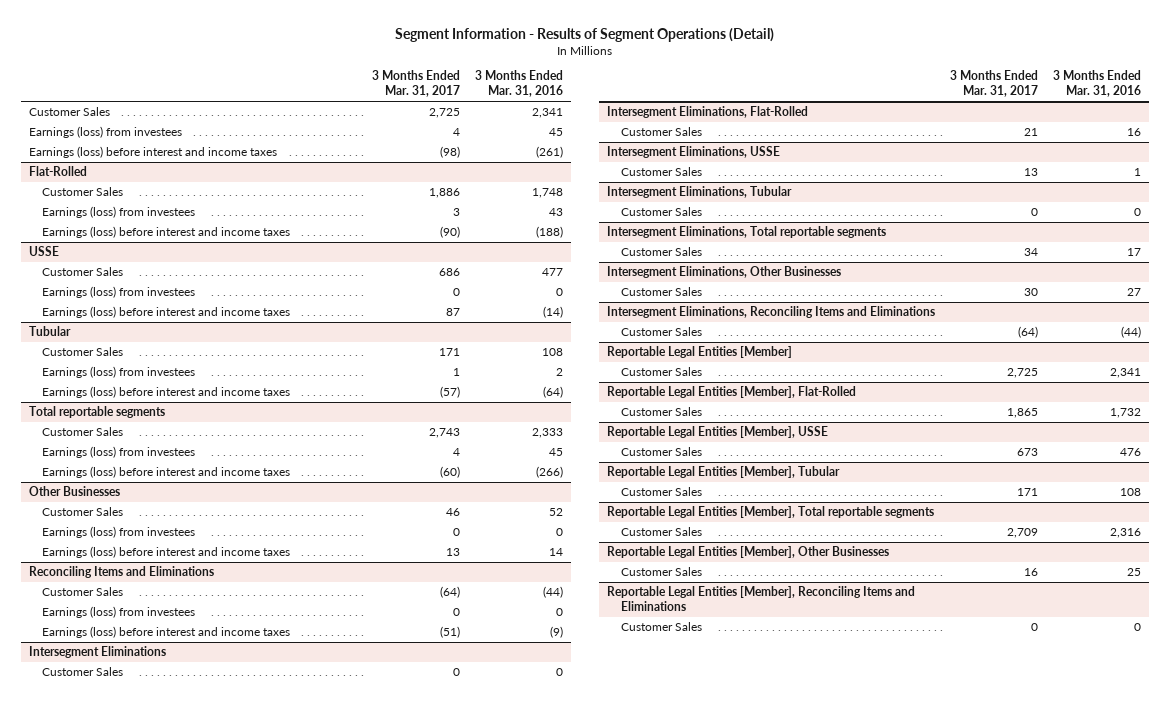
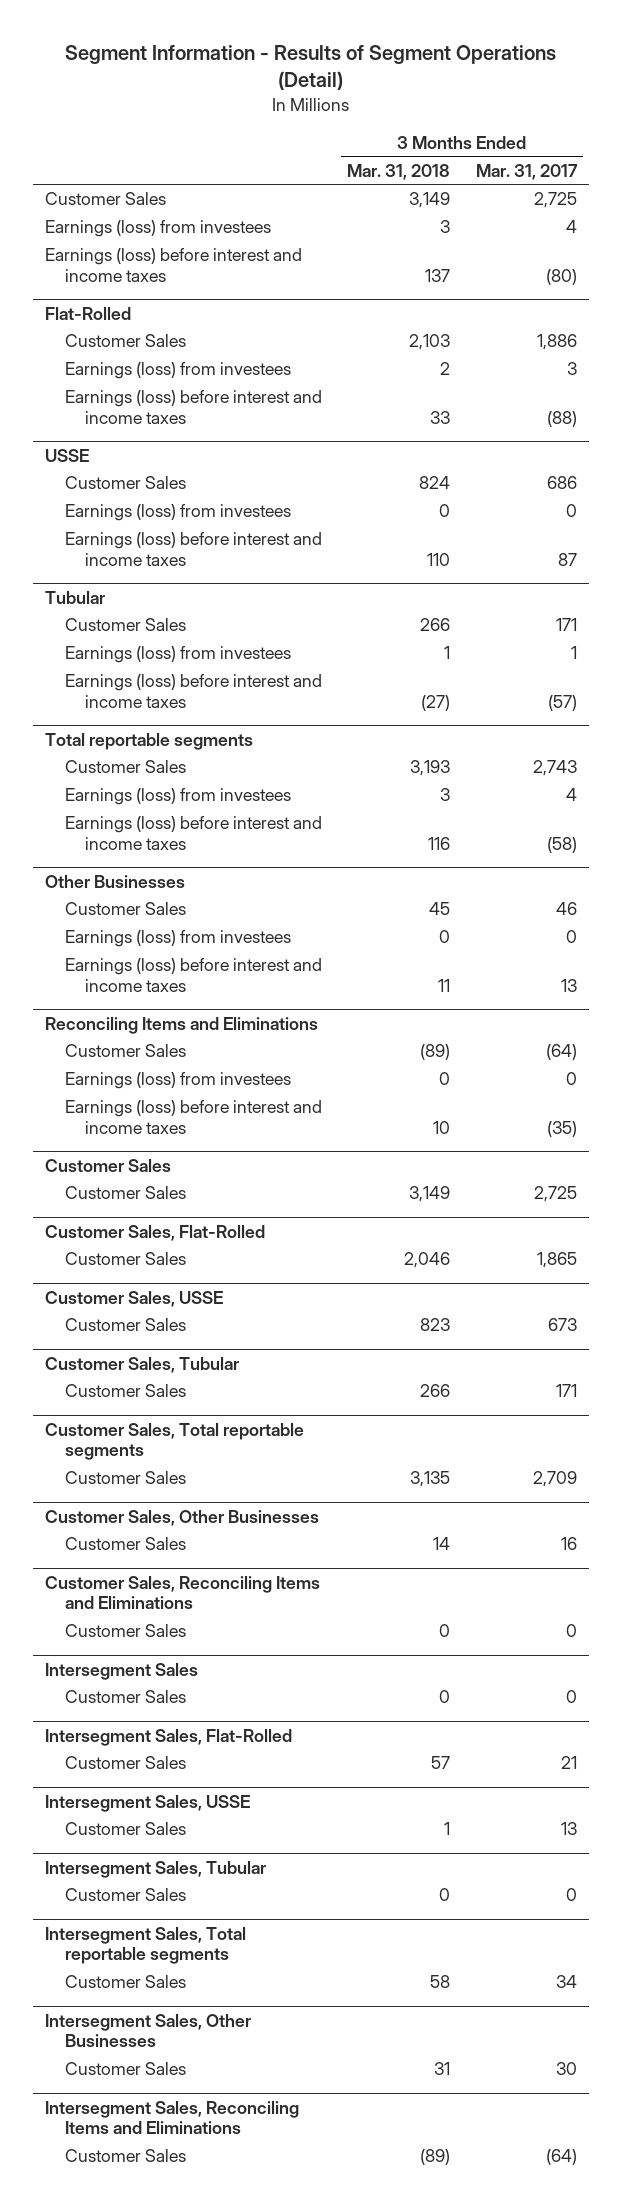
[474,70,563,98] 3 Months Ended Mar. 31, 2016 -> none
none -> [347,163,451,180] Mar. 31, 2018
[439,146,460,159] (98) -> [545,268,577,285] (80)
[439,226,460,239] (90) -> [546,410,577,427] (88)
[439,466,460,479] (60) -> [546,836,577,853] (58)
[28,646,166,659] Intersegment Eliminations -> none
[42,667,124,677] Customer Sales -> none
[607,106,809,119] Intersegment Eliminations, Flat-Rolled -> none
[620,127,702,137] Customer Sales -> none
[607,146,781,159] Intersegment Eliminations, USSE -> none
[620,167,702,177] Customer Sales -> none
[607,186,793,199] Intersegment Eliminations, Tubular -> none
[620,207,702,217] Customer Sales -> none
[607,226,887,239] Intersegment Eliminations, Total reportable segments -> none
[620,247,702,257] Customer Sales -> none
[607,266,842,279] Intersegment Eliminations, Other Businesses -> none
[620,287,702,297] Customer Sales -> none
[607,306,936,319] Intersegment Eliminations, Reconciling Items and Eliminations -> none
[620,327,702,337] Customer Sales -> none
[439,626,460,639] (51) -> [546,1120,577,1137] (35)
[607,346,793,359] Reportable Legal Entities [Member] -> [45,1158,172,1172] Customer Sales
[607,386,857,399] Reportable Legal Entities [Member], Flat-Rolled -> none
none -> [45,1224,266,1241] Customer Sales, Flat-Rolled
[607,426,829,439] Reportable Legal Entities [Member], USSE -> none
none -> [45,1290,224,1307] Customer Sales, USSE
[607,466,841,479] Reportable Legal Entities [Member], Tubular -> none
none -> [45,1356,240,1373] Customer Sales, Tubular
[607,506,935,519] Reportable Legal Entities [Member], Total reportable segments -> none
none -> [45,1422,305,1460] Customer Sales, Total reportable segments
[607,546,890,559] Reportable Legal Entities [Member], Other Businesses -> none
none -> [45,1509,320,1526] Customer Sales, Other Businesses
[607,586,916,612] Reportable Legal Entities [Member], Reconciling Items and Eliminations -> none
none -> [45,1575,321,1609] Customer Sales, Reconciling Items and Eliminations
none -> [45,1662,199,1680] Intersegment Sales
none -> [65,1690,187,1704] Customer Sales
none -> [45,1728,293,1746] Intersegment Sales, Flat-Rolled
none -> [65,1756,187,1770] Customer Sales
none -> [45,1794,251,1812] Intersegment Sales, USSE
none -> [65,1822,187,1836] Customer Sales
none -> [45,1860,267,1878] Intersegment Sales, Tubular
none -> [65,1888,187,1902] Customer Sales
none -> [45,1926,247,1964] Intersegment Sales, Total reportable segments
none -> [65,1975,187,1989] Customer Sales
none -> [45,2013,252,2047] Intersegment Sales, Other Businesses
none -> [65,2062,187,2076] Customer Sales
none -> [45,2100,300,2134] Intersegment Sales, Reconciling Items and Eliminations
none -> [65,2149,187,2163] Customer Sales

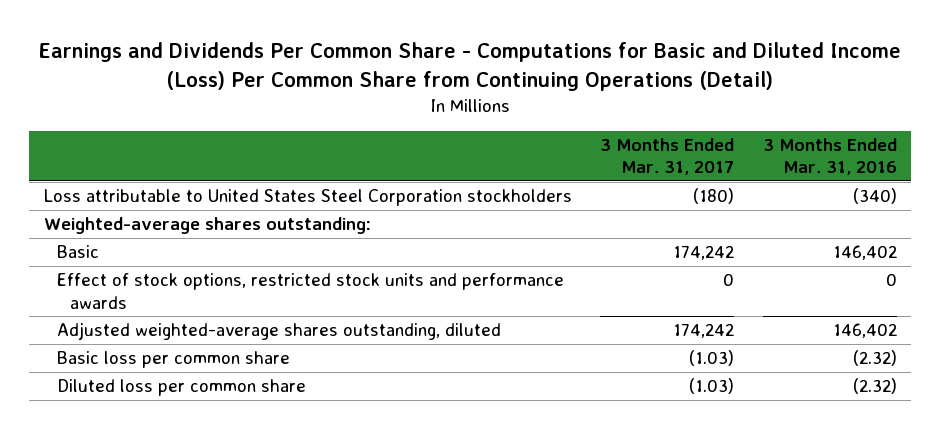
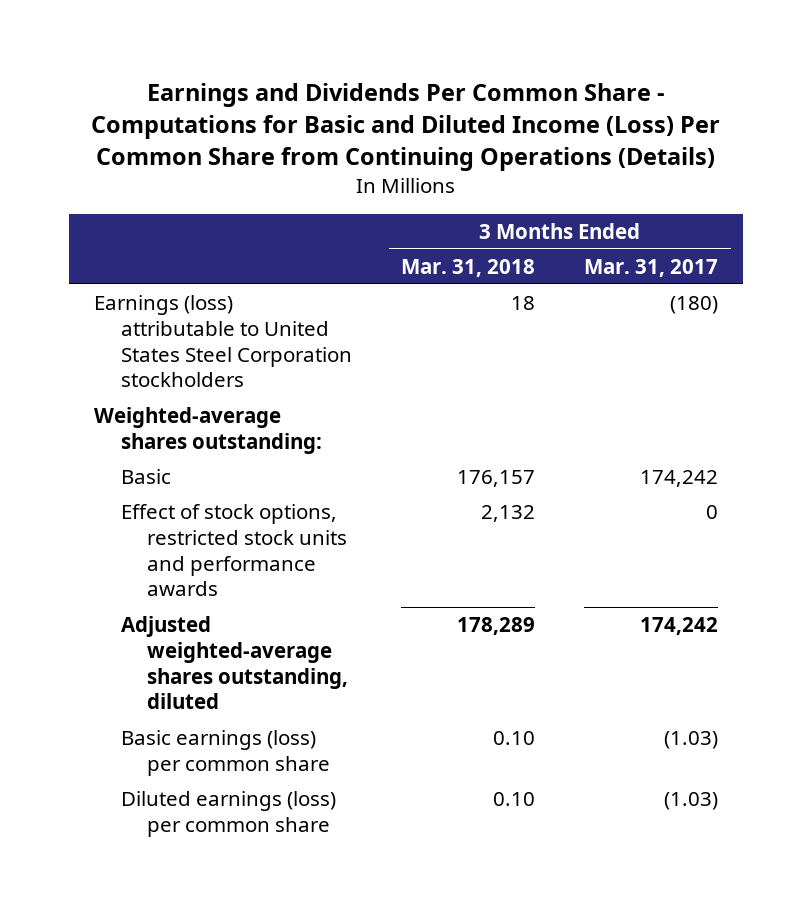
[38,42,902,92] Earnings and Dividends Per Common Share - Computations for Basic and Diluted Income (Loss) Per Common Share from Continuing Operations (Detail) -> [91,83,721,172] Earnings and Dividends Per Common Share - Computations for Basic and Diluted Income (Loss) Per Common Share from Continuing Operations (Details)
[762,138,897,176] 3 Months Ended Mar. 31, 2016 -> none
none -> [401,258,536,277] Mar. 31, 2018
[43,189,572,207] Loss attributable to United States Steel Corporation stockholders -> [94,294,352,388] Earnings (loss) attributable to United States Steel Corporation stockholders
[57,351,291,369] Basic loss per common share -> [120,729,331,776] Basic earnings (loss) per common share
[57,379,307,397] Diluted loss per common share -> [120,790,336,837] Diluted earnings (loss) per common share

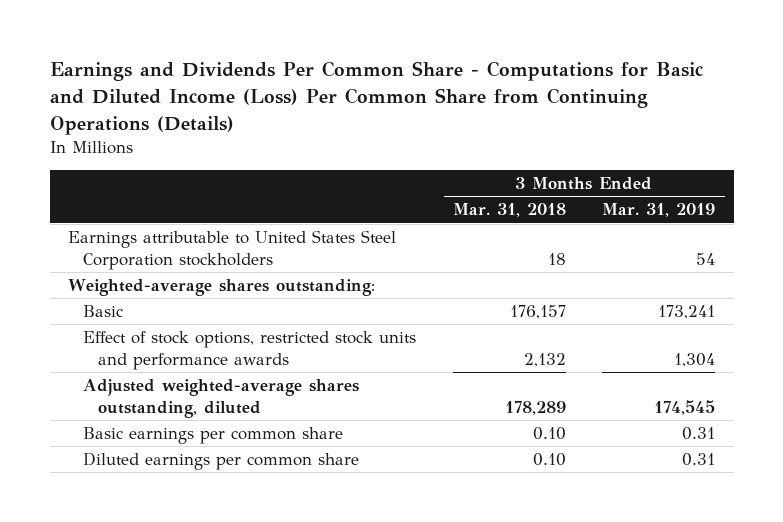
[584,258,719,277] Mar. 31, 2017 -> none
none -> [602,203,716,218] Mar. 31, 2019
[94,294,352,388] Earnings (loss) attributable to United States Steel Corporation stockholders -> [68,230,397,271] Earnings attributable to United States Steel Corporation stockholders
[120,729,331,776] Basic earnings (loss) per common share -> [82,427,343,445] Basic earnings per common share
[120,790,336,837] Diluted earnings (loss) per common share -> [82,452,359,471] Diluted earnings per common share

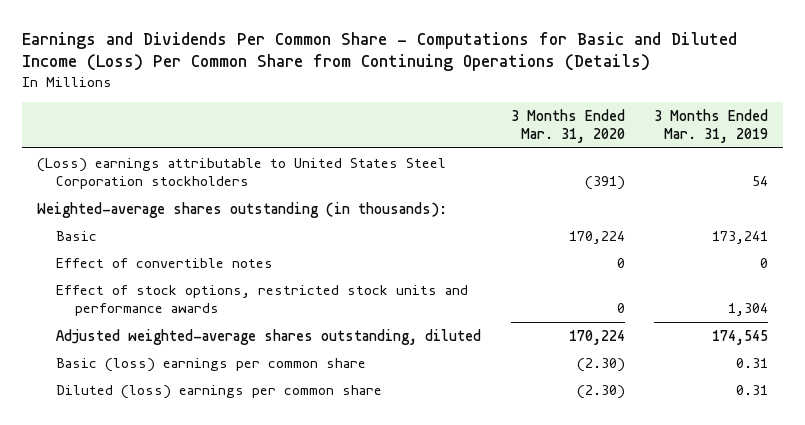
[452,203,566,218] Mar. 31, 2018 -> none
none -> [510,108,625,144] 3 Months Ended Mar. 31, 2020
[68,230,397,271] Earnings attributable to United States Steel Corporation stockholders -> [36,157,446,190] (Loss) earnings attributable to United States Steel Corporation stockholders
[68,279,376,297] Weighted-average shares outstanding: -> [36,201,447,218] Weighted-average shares outstanding (in thousands):
none -> [56,257,274,268] Effect of convertible notes
[82,427,343,445] Basic earnings per common share -> [56,357,367,372] Basic (loss) earnings per common share
[82,452,359,471] Diluted earnings per common share -> [56,384,383,399] Diluted (loss) earnings per common share

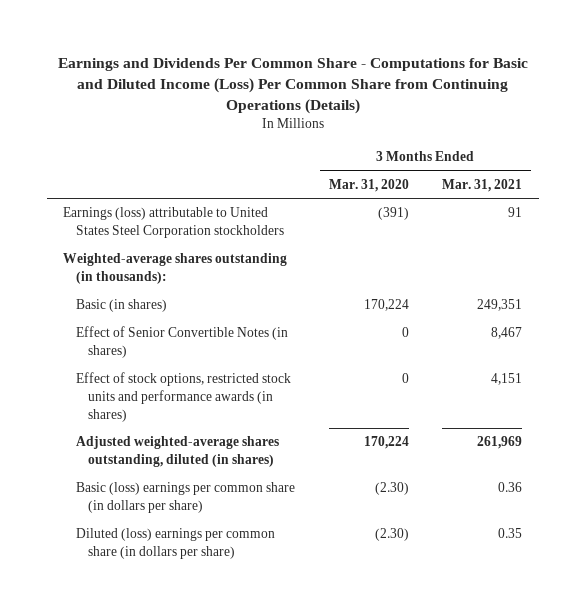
[654,108,769,144] 3 Months Ended Mar. 31, 2019 -> none
none -> [442,178,523,192] Mar. 31, 2021
[36,157,446,190] (Loss) earnings attributable to United States Steel Corporation stockholders -> [63,207,284,239] Earnings (loss) attributable to United States Steel Corporation stockholders
[56,230,98,241] Basic -> [75,299,167,313] Basic (in shares)
[56,257,274,268] Effect of convertible notes -> [75,326,288,359] Effect of Senior Convertible Notes (in shares)
[56,284,469,317] Effect of stock options, restricted stock units and performance awards -> [75,372,291,422] Effect of stock options, restricted stock units and performance awards (in shares)
[56,328,482,345] Adjusted weighted-average shares outstanding, diluted -> [75,436,279,468] Adjusted weighted-average shares outstanding, diluted (in shares)
[56,357,367,372] Basic (loss) earnings per common share -> [75,482,295,514] Basic (loss) earnings per common share (in dollars per share)
[56,384,383,399] Diluted (loss) earnings per common share -> [75,528,275,560] Diluted (loss) earnings per common share (in dollars per share)

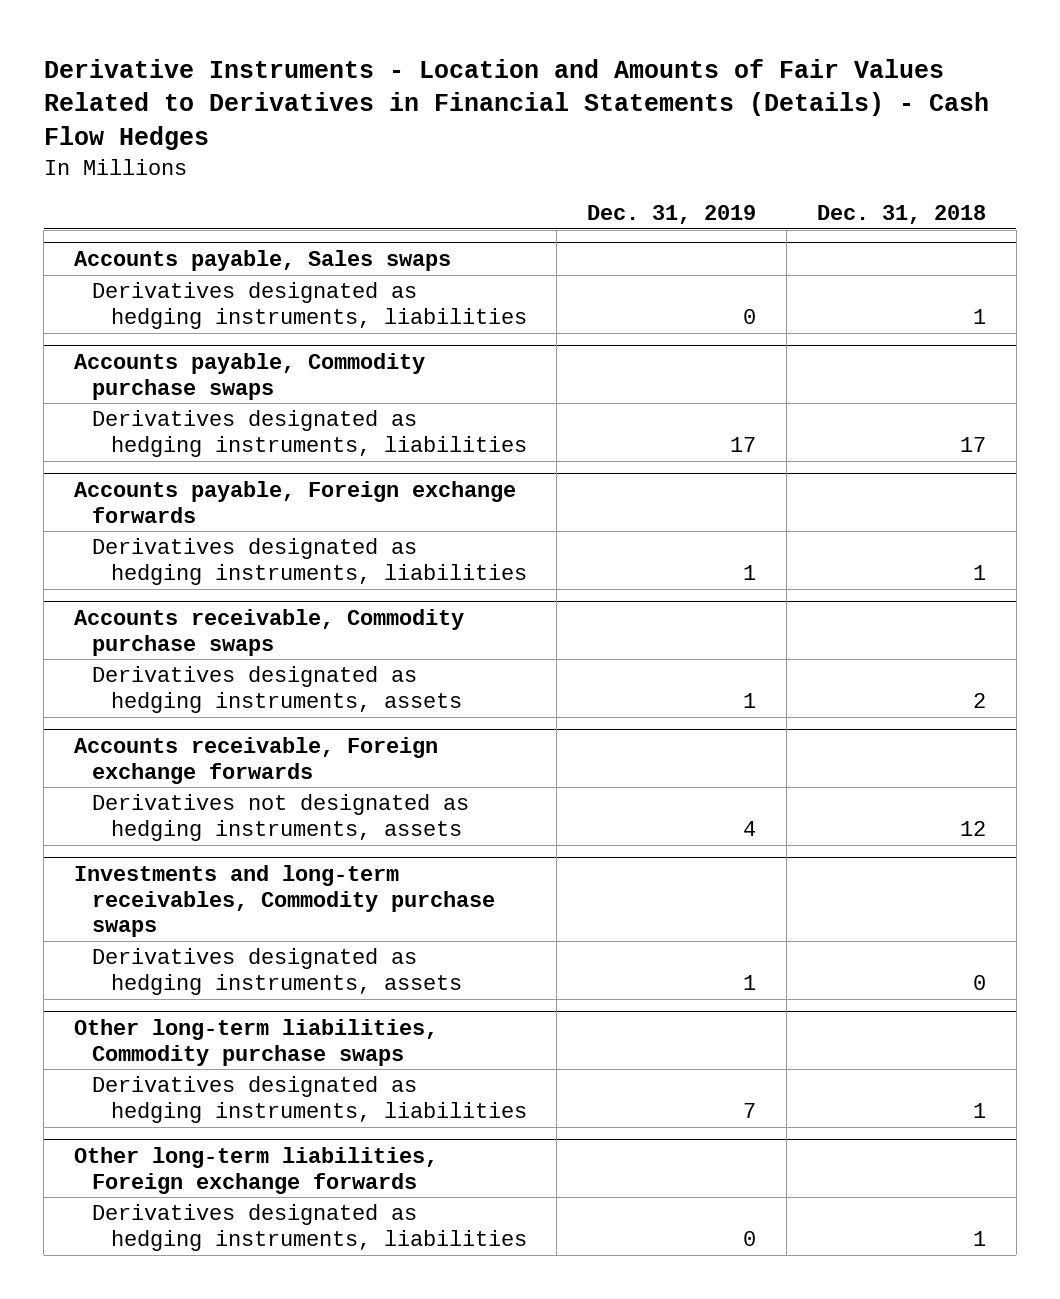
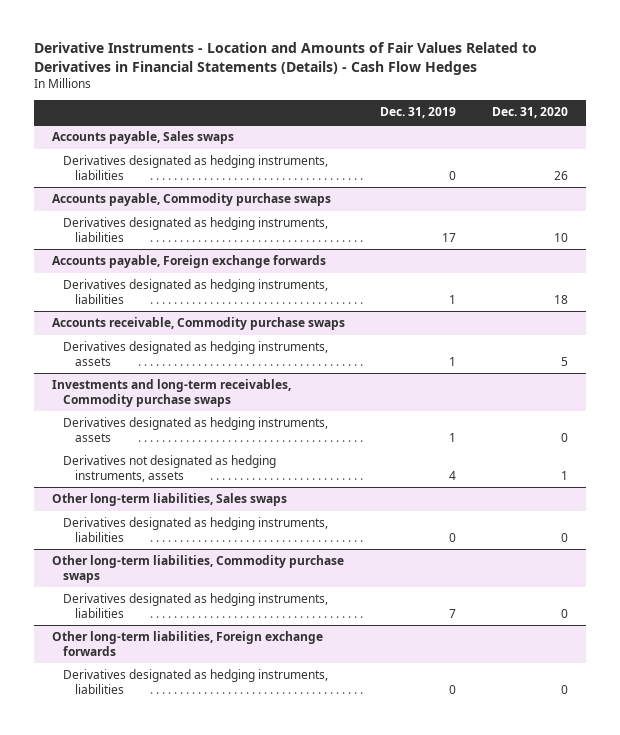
[816,205,986,225] Dec. 31, 2018 -> none
none -> [491,107,568,119] Dec. 31, 2020
[73,737,438,784] Accounts receivable, Foreign exchange forwards -> none
[92,794,470,841] Derivatives not designated as hedging instruments, assets -> none
none -> [63,455,277,482] Derivatives not designated as hedging instruments, assets
none -> [51,493,287,507] Other long-term liabilities, Sales swaps
none -> [63,517,329,542] Derivatives designated as hedging instruments, liabilities

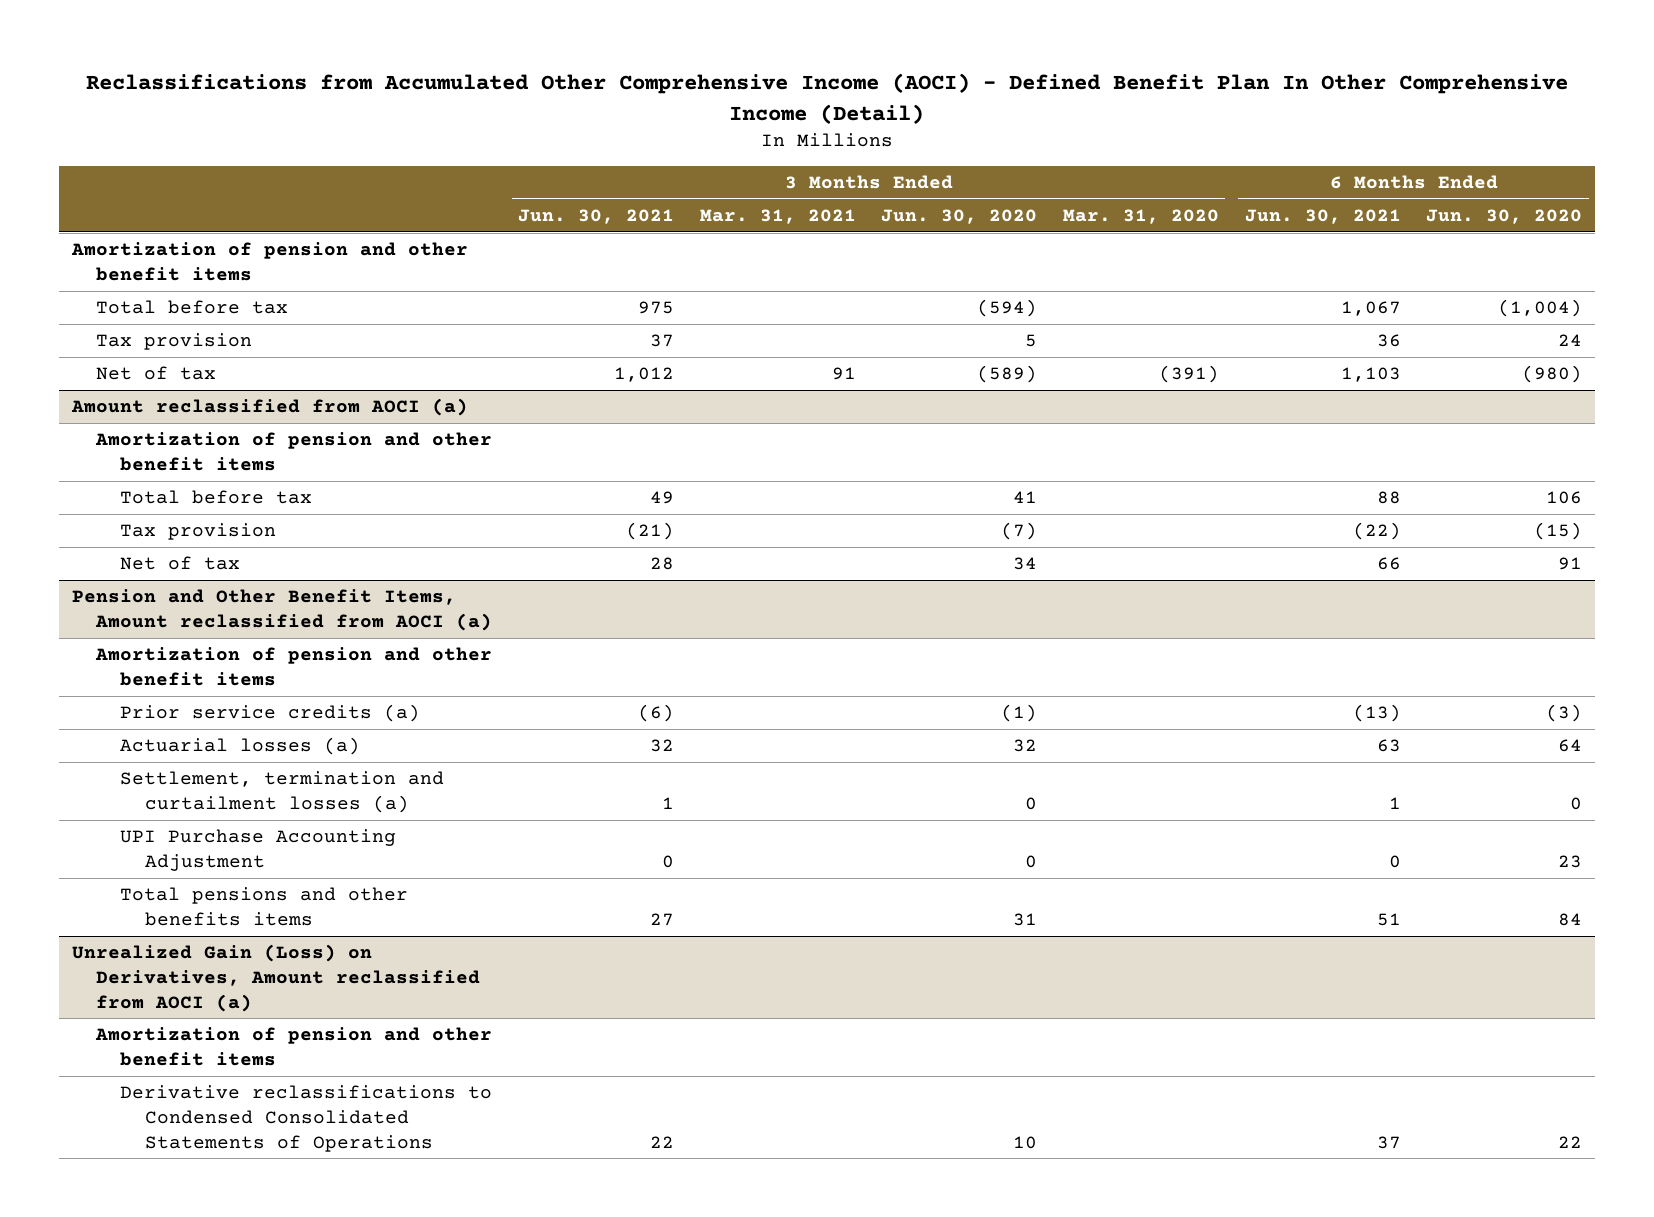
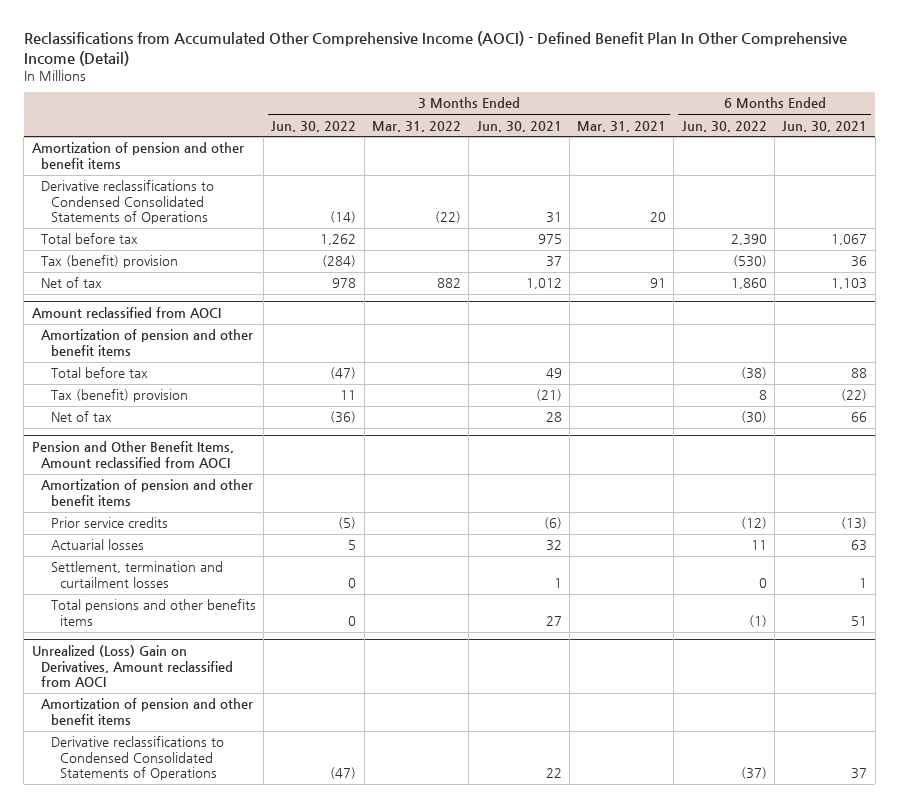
[881,208,1038,224] Jun. 30, 2020 -> none
[1063,208,1220,224] Mar. 31, 2020 -> none
[1426,208,1583,224] Jun. 30, 2020 -> none
none -> [271,120,357,132] Jun. 30, 2022
none -> [372,120,462,132] Mar. 31, 2022
none -> [681,120,767,132] Jun. 30, 2022
none -> [41,180,215,225] Derivative reclassifications to Condensed Consolidated Statements of Operations
[95,333,252,351] Tax provision -> [41,255,179,269] Tax (benefit) provision
[70,398,468,417] Amount reclassified from AOCI (a) -> [31,307,221,319] Amount reclassified from AOCI
[120,523,277,541] Tax provision -> [50,389,188,403] Tax (benefit) provision
[71,589,492,631] Pension and Other Benefit Items, Amount reclassified from AOCI (a) -> [31,441,234,468] Pension and Other Benefit Items, Amount reclassified from AOCI
[120,829,397,871] UPI Purchase Accounting Adjustment -> none
[120,704,421,723] Prior service credits (a) -> [50,517,168,529] Prior service credits
[120,737,361,756] Actuarial losses (a) -> [50,539,144,551] Actuarial losses
[120,771,445,813] Settlement, termination and curtailment losses (a) -> [50,561,223,588] Settlement, termination and curtailment losses
[71,944,480,1012] Unrealized Gain (Loss) on Derivatives, Amount reclassified from AOCI (a) -> [31,645,234,688] Unrealized (Loss) Gain on Derivatives, Amount reclassified from AOCI

